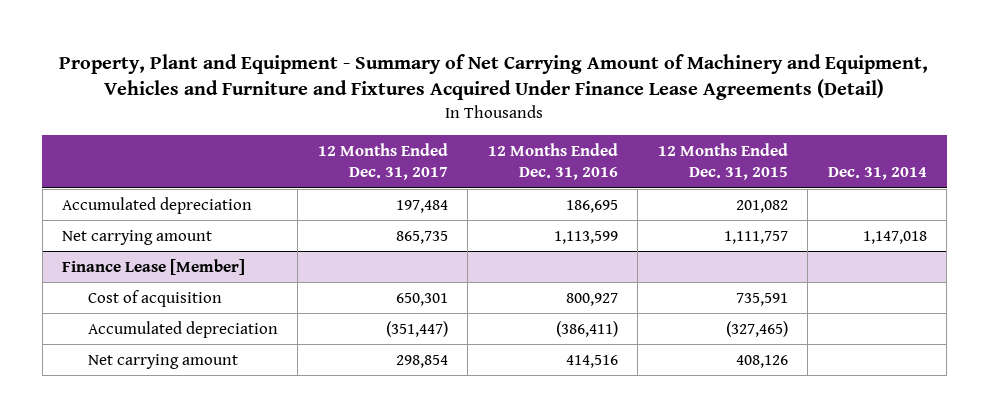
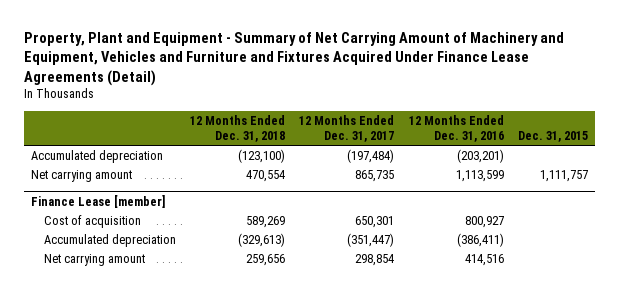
[657,143,788,181] 12 Months Ended Dec. 31, 2015 -> none
[827,167,927,181] Dec. 31, 2014 -> none
none -> [189,114,285,142] 12 Months Ended Dec. 31, 2018
none -> [517,130,588,142] Dec. 31, 2015
[395,199,448,213] 197,484 -> [347,148,395,163] (197,484)
[565,199,618,213] 186,695 -> [456,148,504,163] (203,201)
[62,258,246,275] Finance Lease [Member] -> [31,194,166,208] Finance Lease [member]

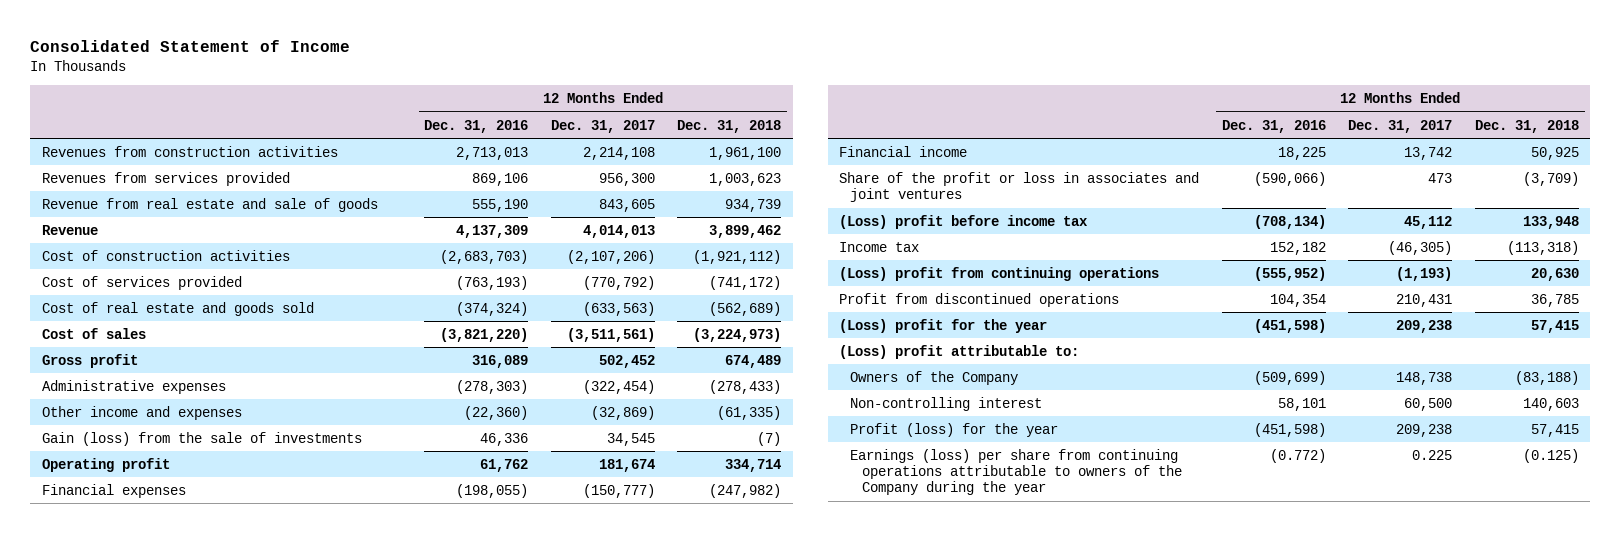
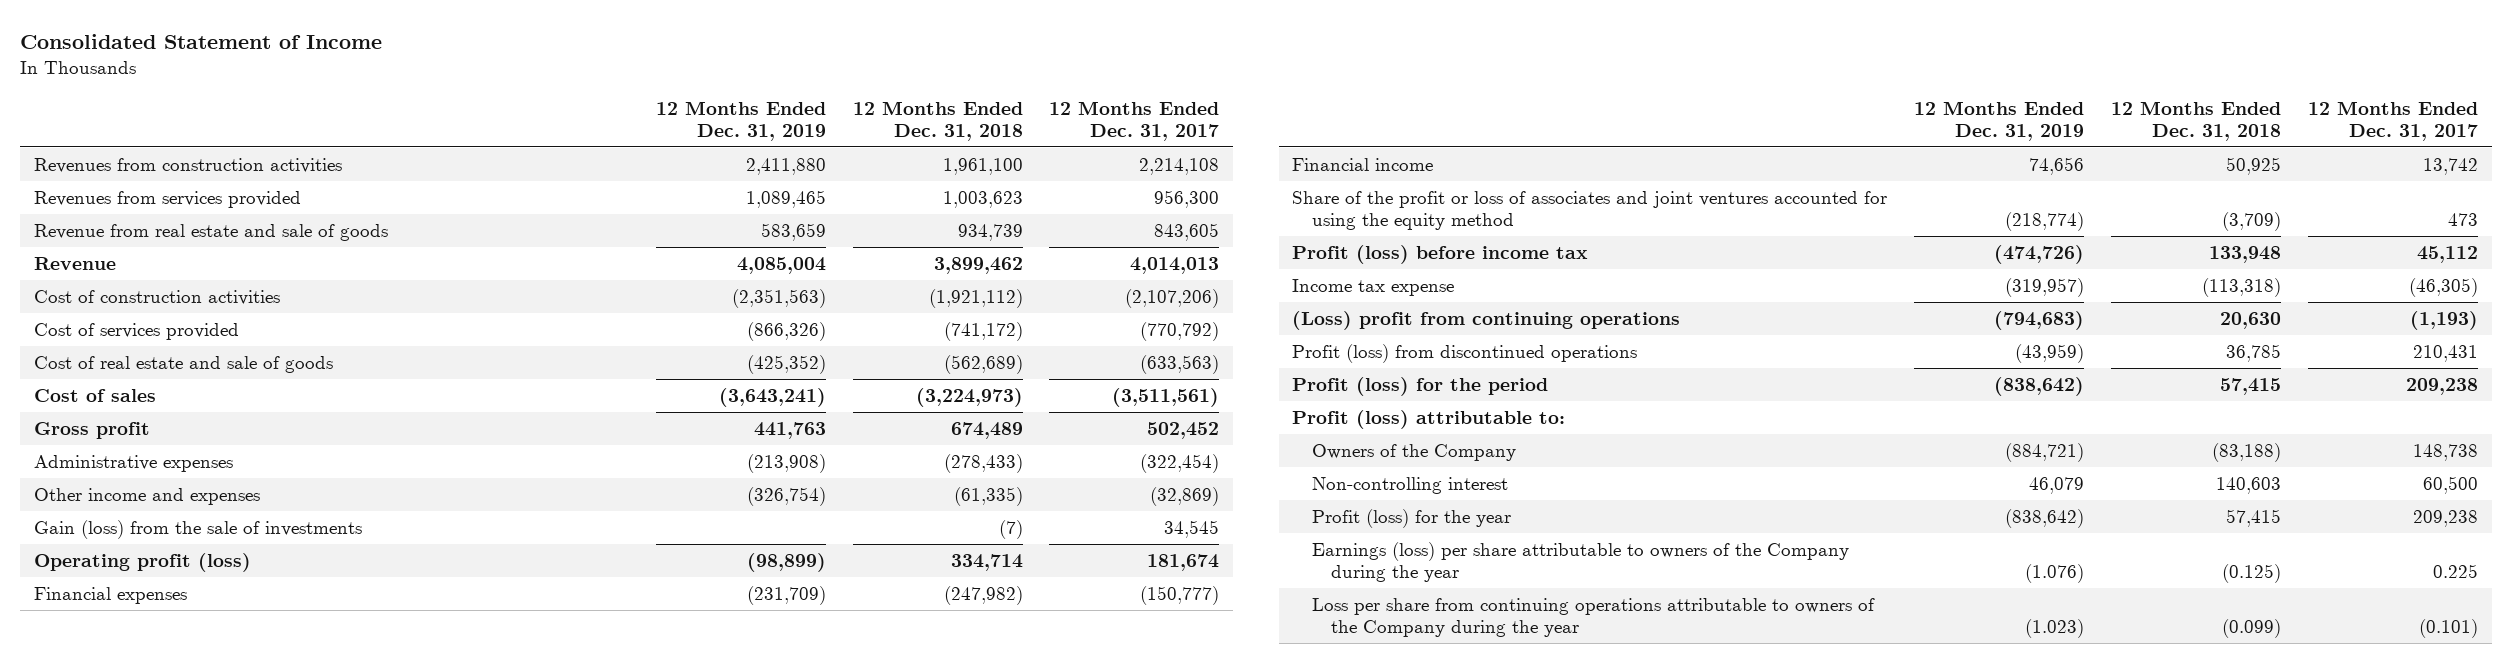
[424,119,529,133] Dec. 31, 2016 -> none
none -> [655,100,826,141] 12 Months Ended Dec. 31, 2019
[41,301,314,316] Cost of real estate and goods sold -> [33,355,333,373] Cost of real estate and sale of goods
[41,457,170,472] Operating profit -> [33,552,251,572] Operating profit (loss)
[839,171,1200,203] Share of the profit or loss in associates and joint ventures -> [1292,190,1888,230] Share of the profit or loss of associates and joint ventures accounted for using the equity method
[839,214,1089,229] (Loss) profit before income tax -> [1292,244,1589,264] Profit (loss) before income tax
[839,241,920,252] Income tax -> [1292,278,1455,296] Income tax expense
[839,292,1120,307] Profit from discontinued operations -> [1292,343,1638,363] Profit (loss) from discontinued operations
[839,318,1048,333] (Loss) profit for the year -> [1292,376,1549,396] Profit (loss) for the period
[839,344,1080,359] (Loss) profit attributable to: -> [1292,409,1566,429] Profit (loss) attributable to:
[850,448,1182,496] Earnings (loss) per share from continuing operations attributable to owners of the Company during the year -> [1311,541,1849,582] Earnings (loss) per share attributable to owners of the Company during the year
none -> [1311,597,1875,637] Loss per share from continuing operations attributable to owners of the Company during the year

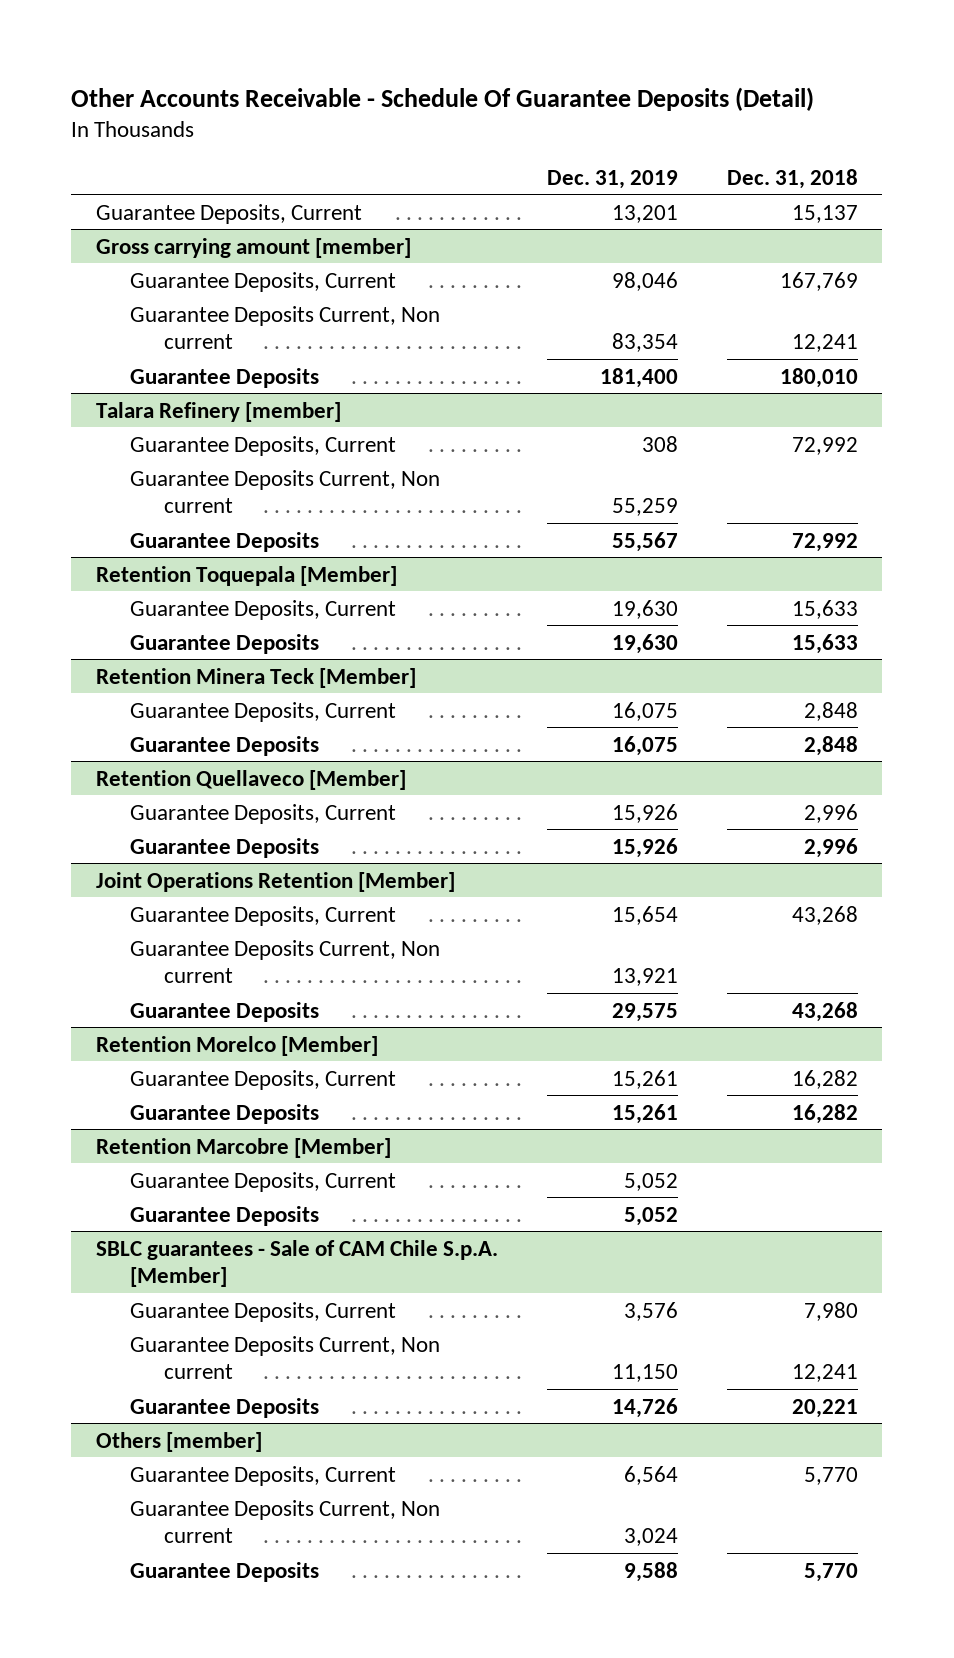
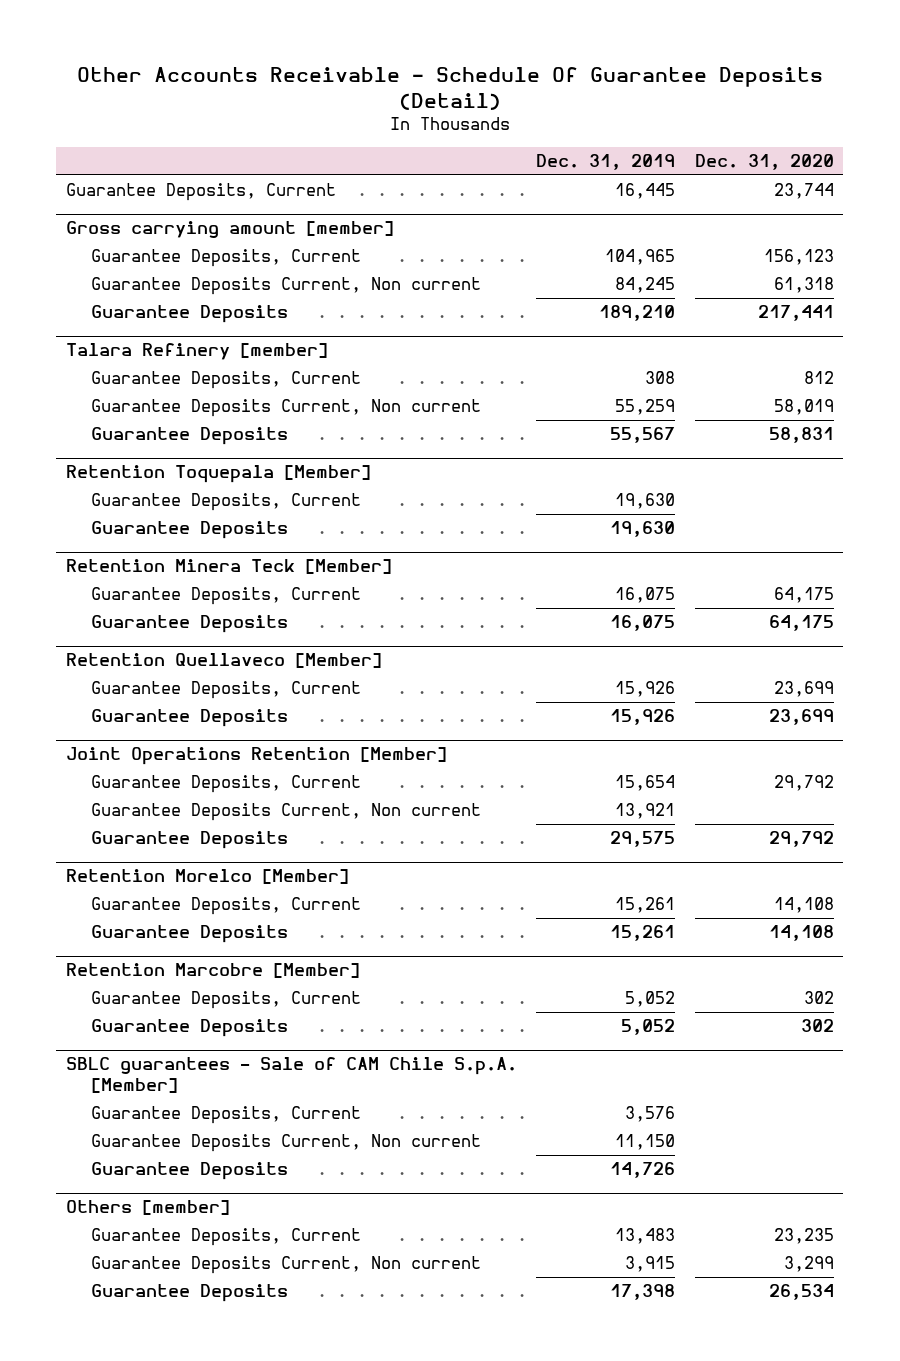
[726,168,858,189] Dec. 31, 2018 -> none
none -> [694,153,834,170] Dec. 31, 2020
[611,204,678,223] 13,201 -> [615,183,676,200] 16,445
[611,271,678,291] 98,046 -> [605,249,676,266] 104,965
[611,332,678,352] 83,354 -> [615,277,676,294] 84,245
[599,367,678,388] 181,400 -> [599,305,676,322] 189,210
[623,1465,678,1485] 6,564 -> [615,1228,676,1245] 13,483
[623,1527,678,1546] 3,024 -> [625,1256,676,1273] 3,915
[623,1561,678,1582] 9,588 -> [610,1284,676,1301] 17,398

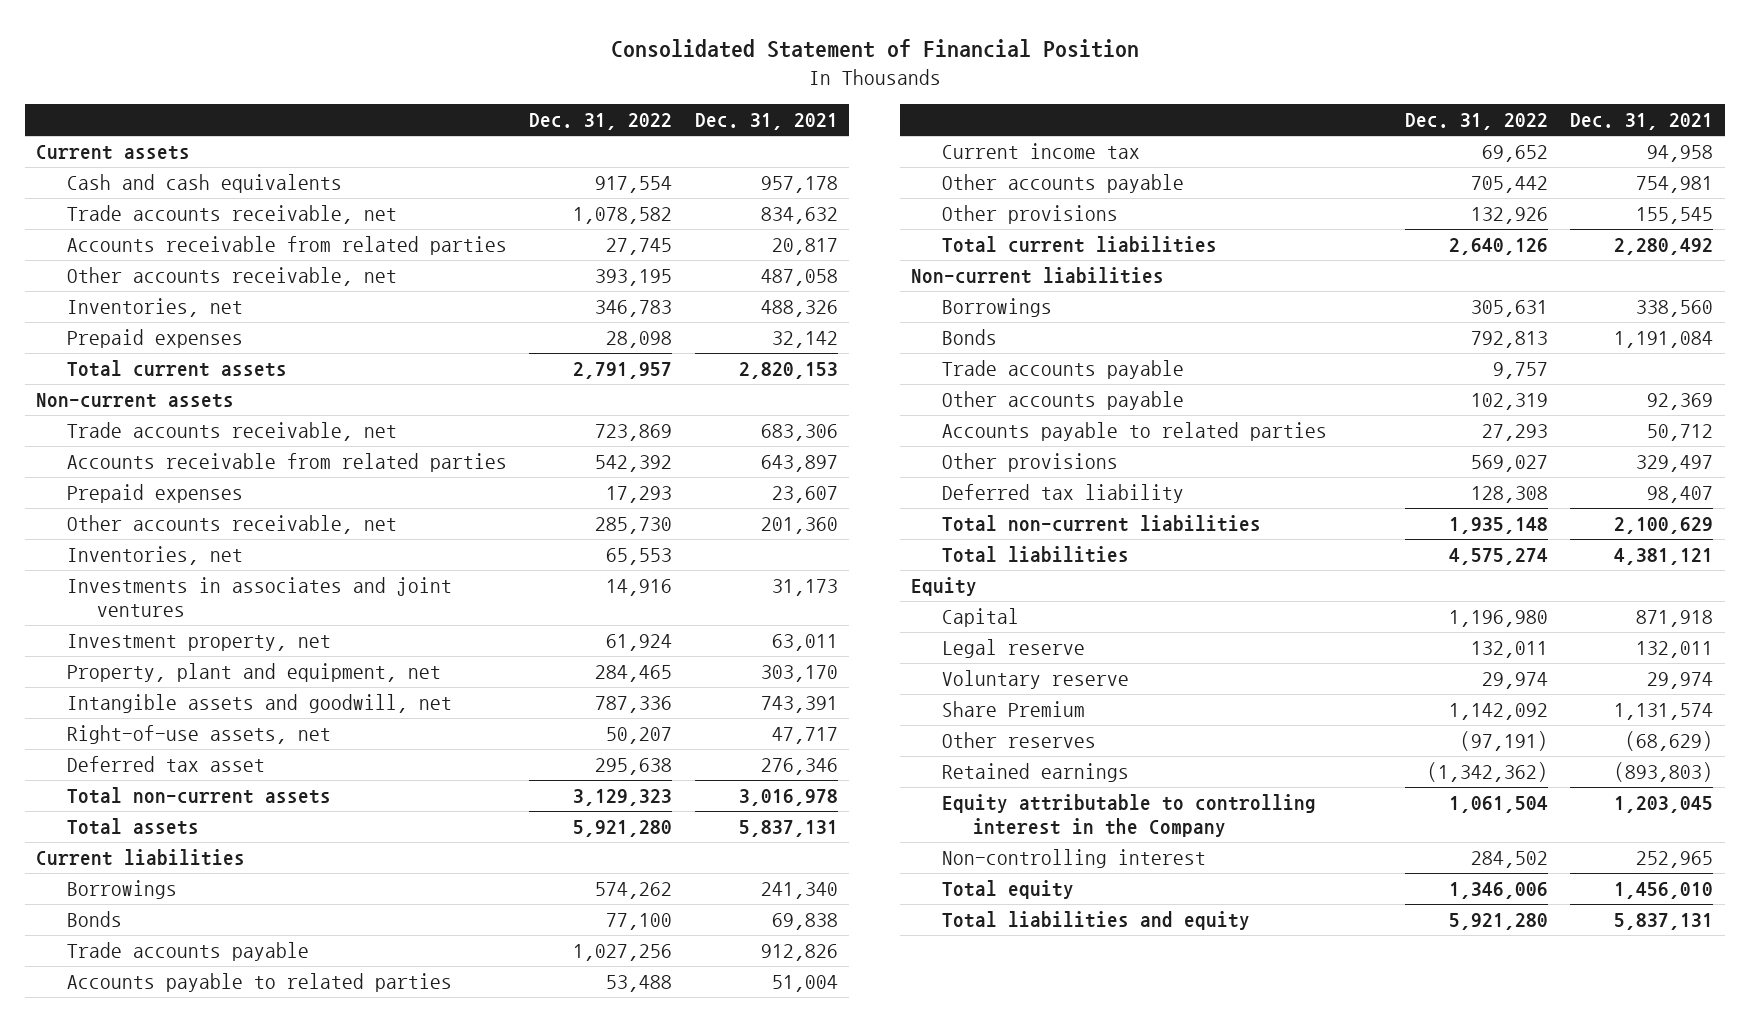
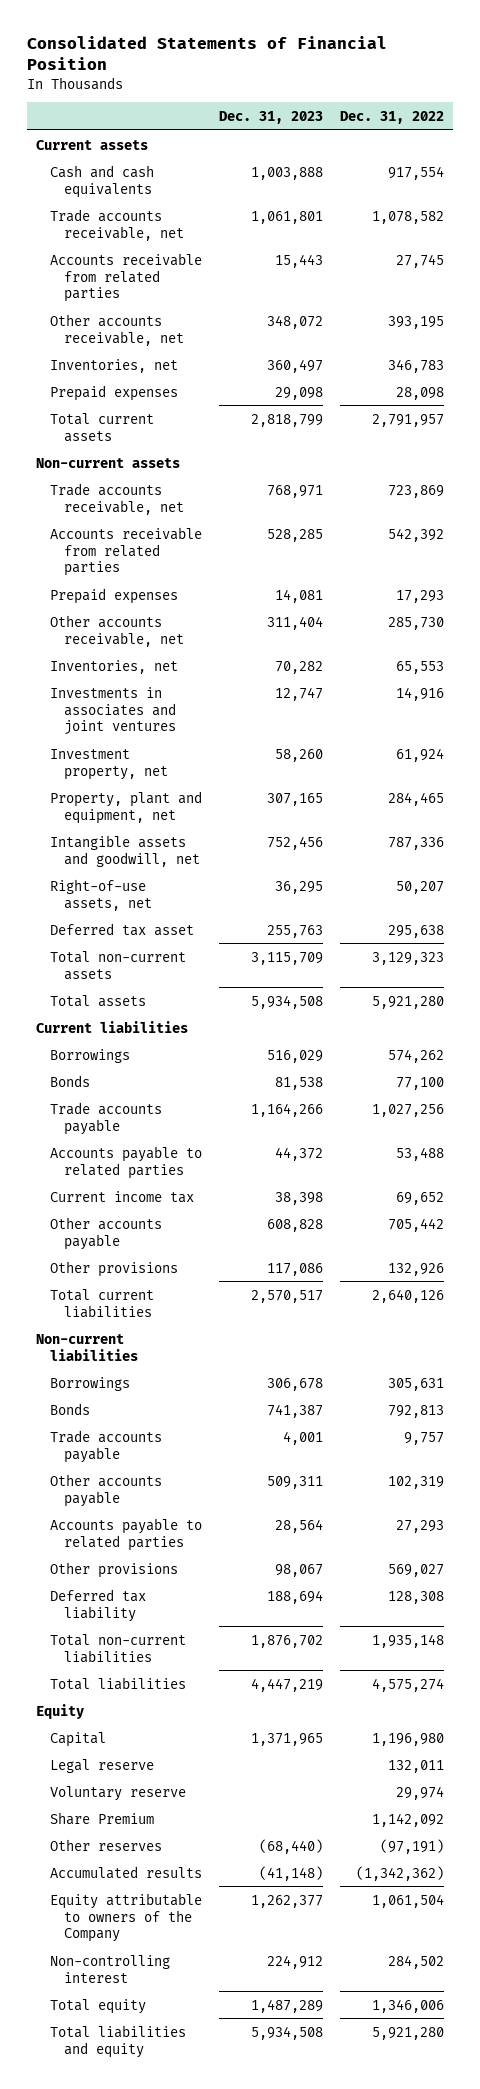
[610,39,1139,59] Consolidated Statement of Financial Position -> [27,35,388,70] Consolidated Statements of Financial Position
[694,113,838,131] Dec. 31, 2021 -> none
none -> [218,110,323,124] Dec. 31, 2023
[942,762,1130,782] Retained earnings -> [49,1865,202,1879] Accumulated results
[942,793,1317,838] Equity attributable to controlling interest in the Company -> [49,1892,202,1943] Equity attributable to owners of the Company

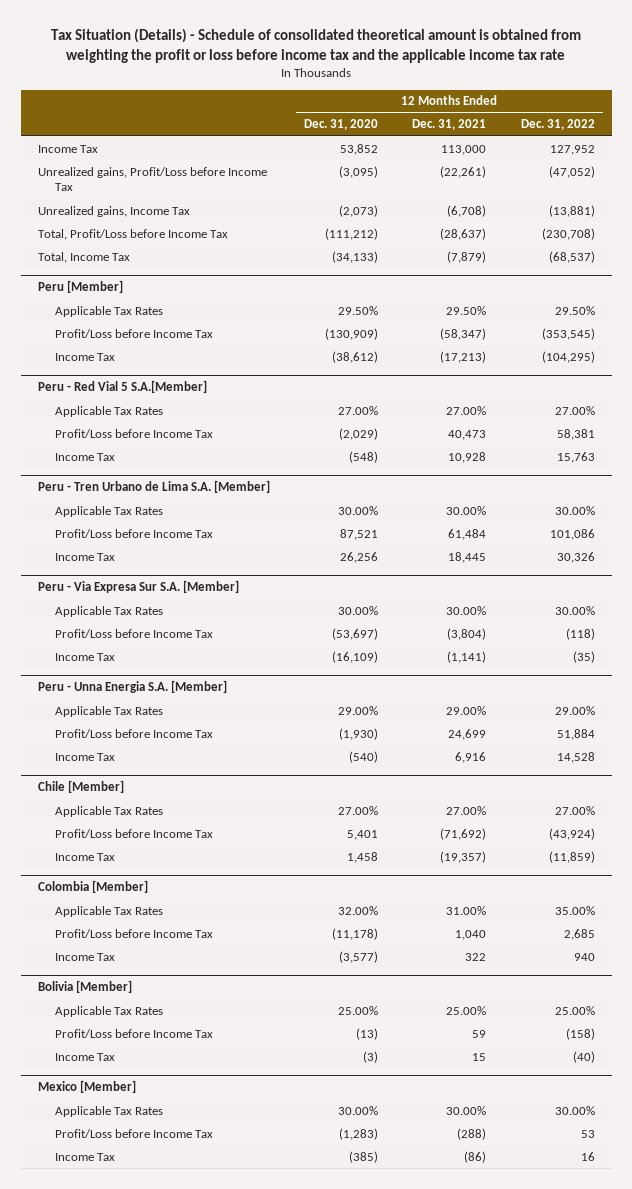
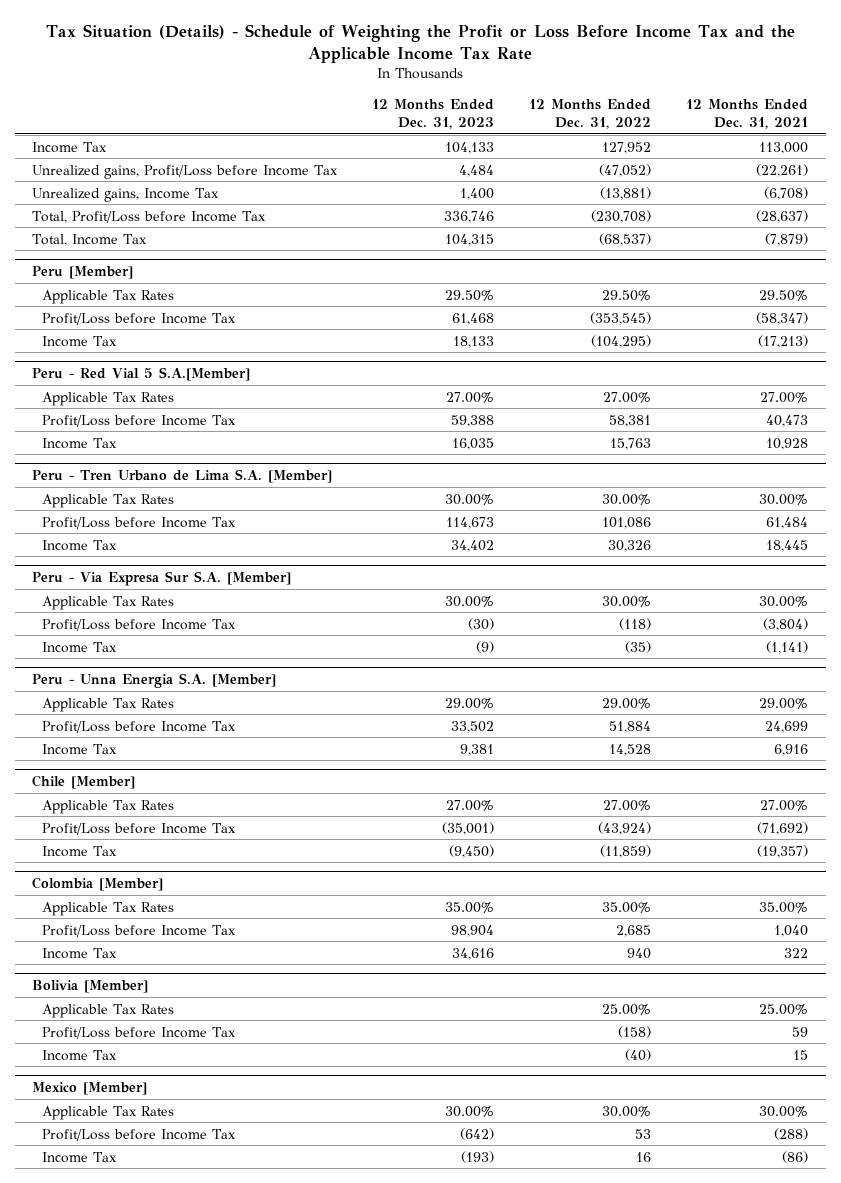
[51,28,582,64] Tax Situation (Details) - Schedule of consolidated theoretical amount is obtained from weighting the profit or loss before income tax and the applicable income tax rate -> [46,23,796,63] Tax Situation (Details) - Schedule of Weighting the Profit or Loss Before Income Tax and the Applicable Income Tax Rate
[304,119,379,131] Dec. 31, 2020 -> none
none -> [372,98,495,129] 12 Months Ended Dec. 31, 2023
[446,905,487,915] 31.00% -> [759,901,809,913] 35.00%

